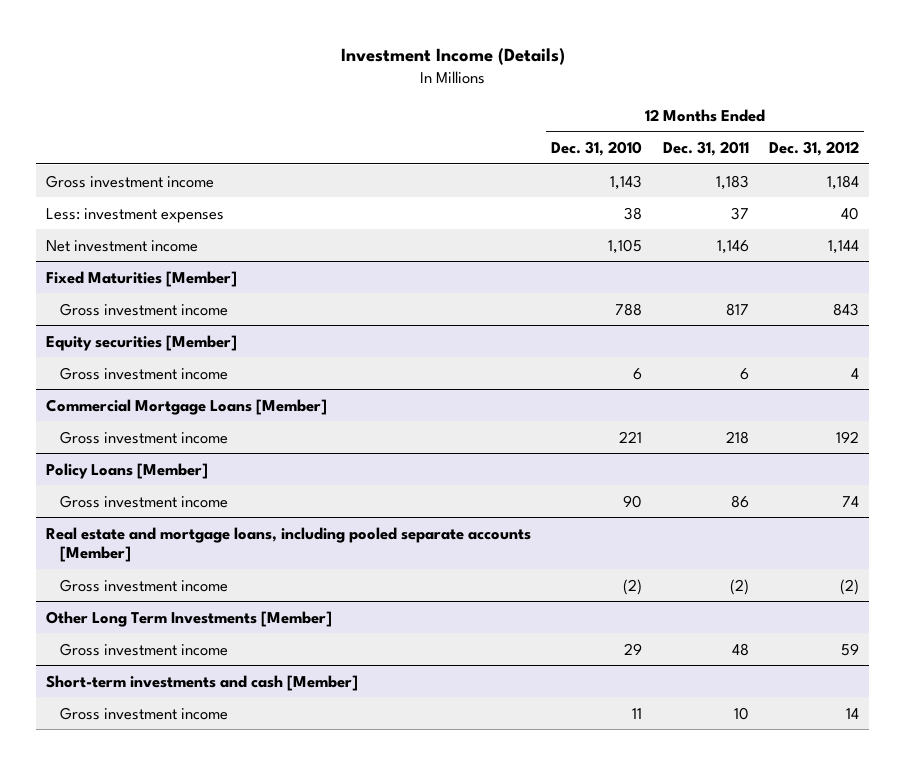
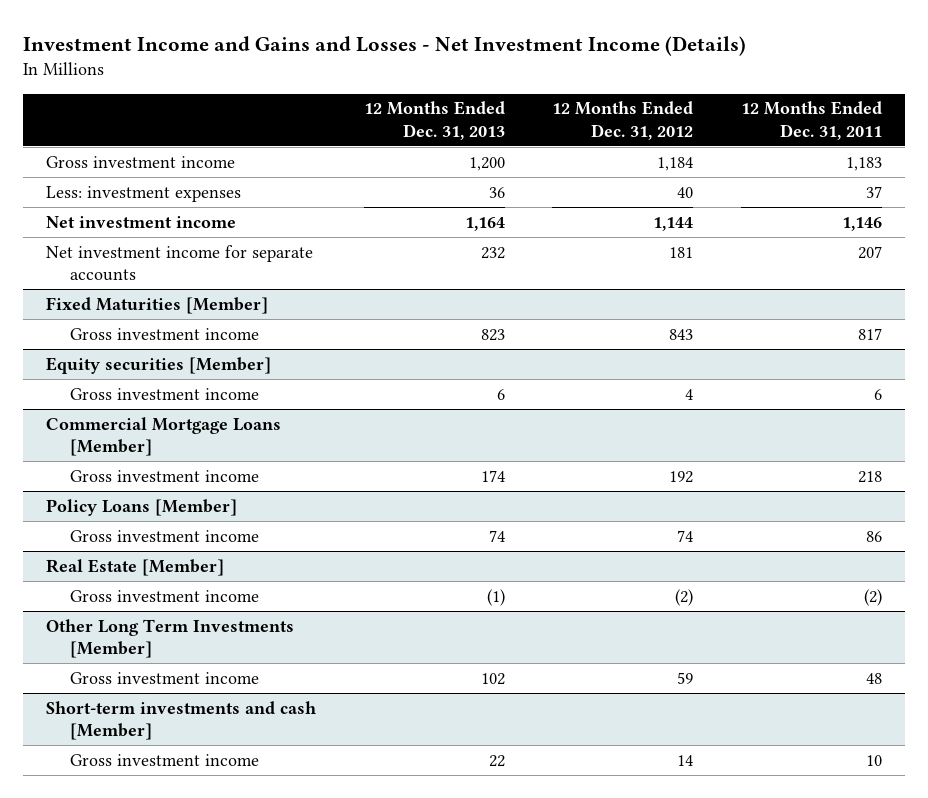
[340,48,565,66] Investment Income (Details) -> [22,35,746,56] Investment Income and Gains and Losses - Net Investment Income (Details)
[551,141,643,157] Dec. 31, 2010 -> none
none -> [363,101,505,140] 12 Months Ended Dec. 31, 2013
none -> [46,244,314,282] Net investment income for separate accounts
[45,526,531,563] Real estate and mortgage loans, including pooled separate accounts [Member] -> none
none -> [46,558,225,576] Real Estate [Member]

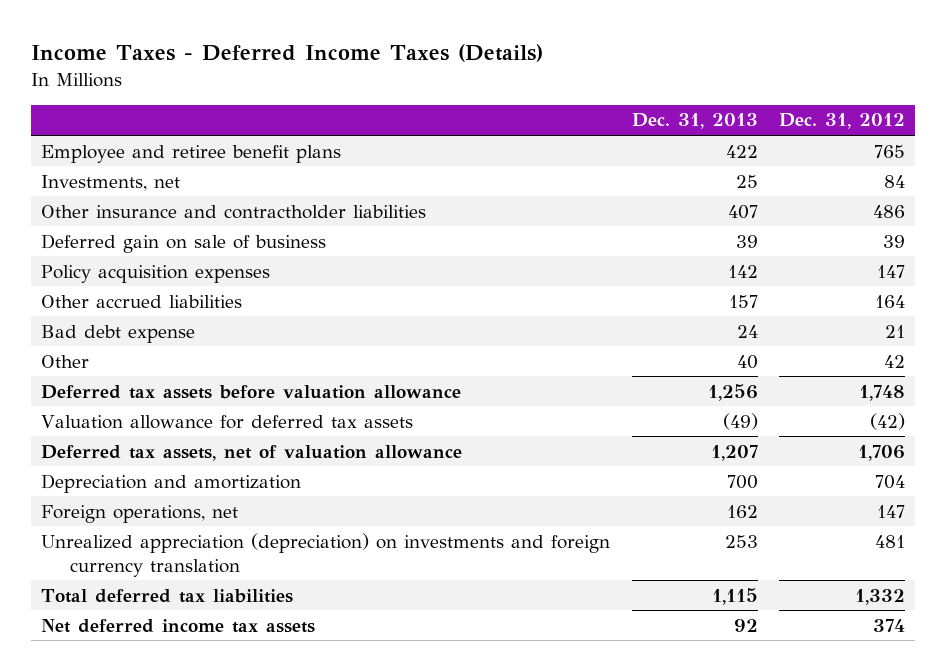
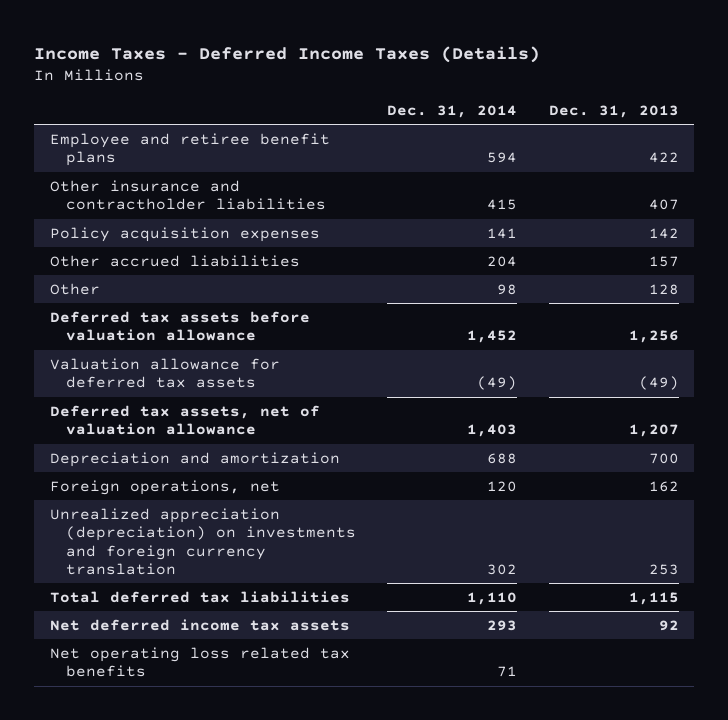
[778,113,905,130] Dec. 31, 2012 -> none
none -> [387,104,518,118] Dec. 31, 2014
[41,174,181,191] Investments, net -> none
[41,233,327,253] Deferred gain on sale of business -> none
[41,324,196,343] Bad debt expense -> none
[736,354,758,369] 40 -> [648,283,679,295] 128
none -> [49,646,350,678] Net operating loss related tax benefits

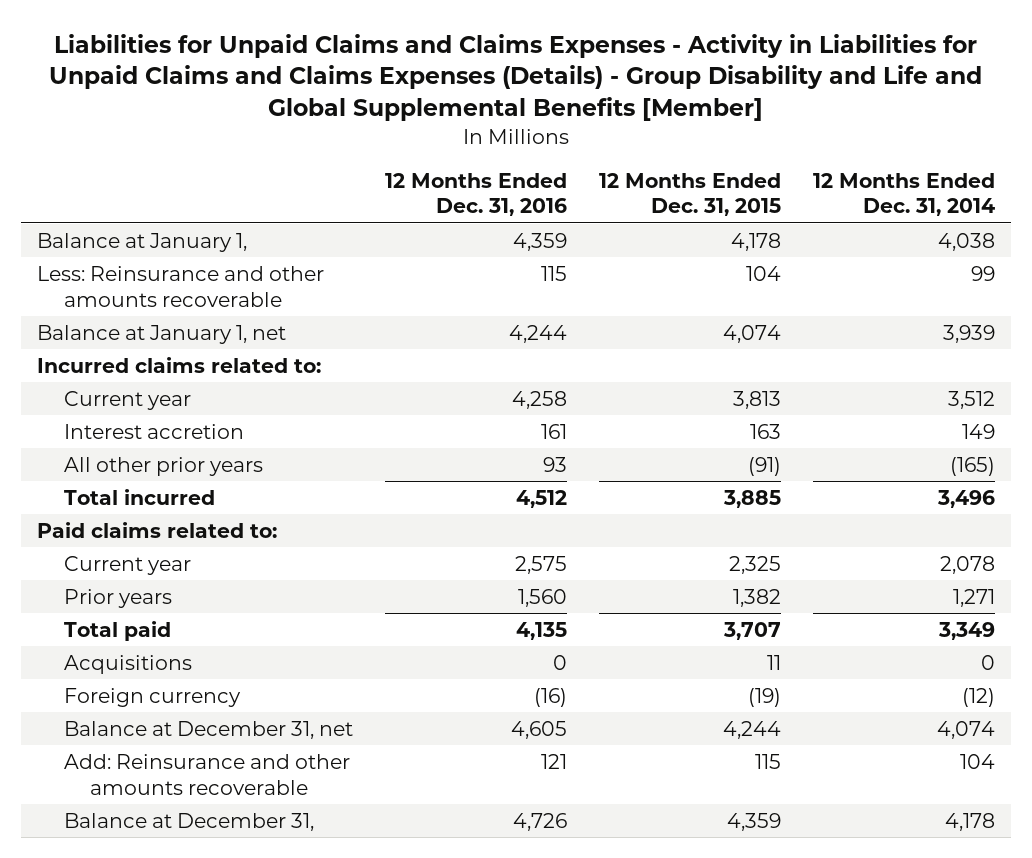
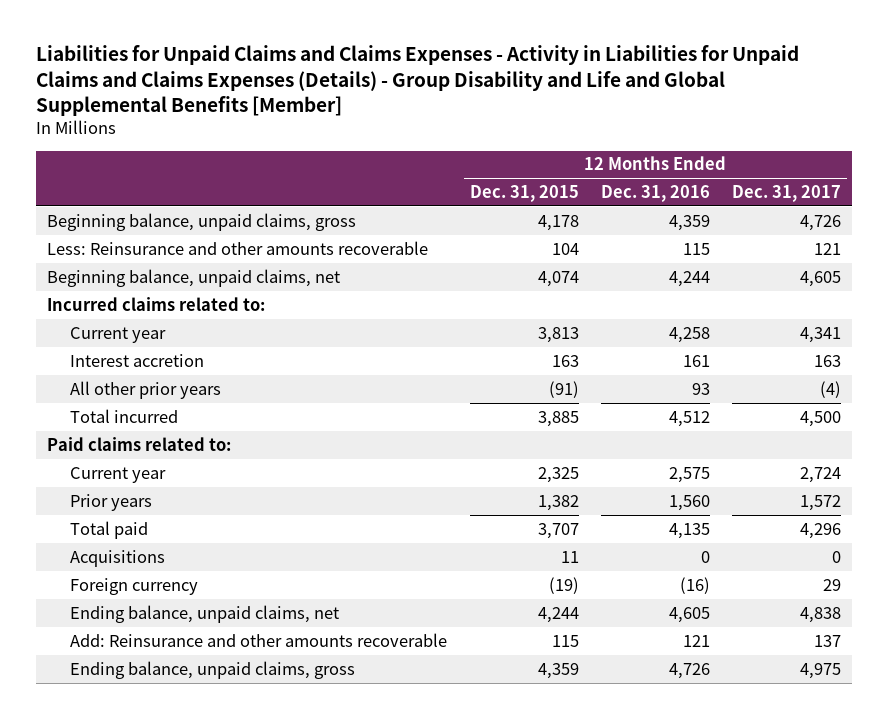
[812,172,995,217] 12 Months Ended Dec. 31, 2014 -> none
none -> [732,184,842,202] Dec. 31, 2017
[37,232,248,252] Balance at January 1, -> [47,212,357,231] Beginning balance, unpaid claims, gross
[37,324,287,344] Balance at January 1, net -> [47,268,341,287] Beginning balance, unpaid claims, net
[63,720,353,739] Balance at December 31, net -> [70,604,340,623] Ending balance, unpaid claims, net
[63,812,314,831] Balance at December 31, -> [70,660,356,679] Ending balance, unpaid claims, gross

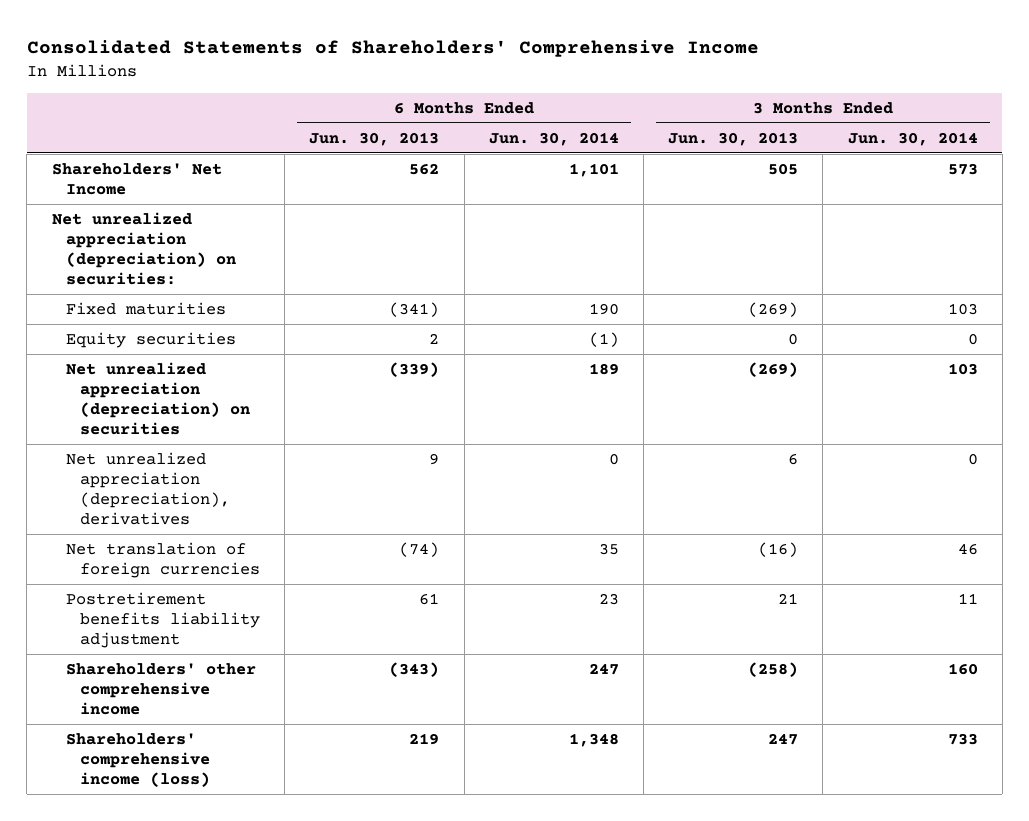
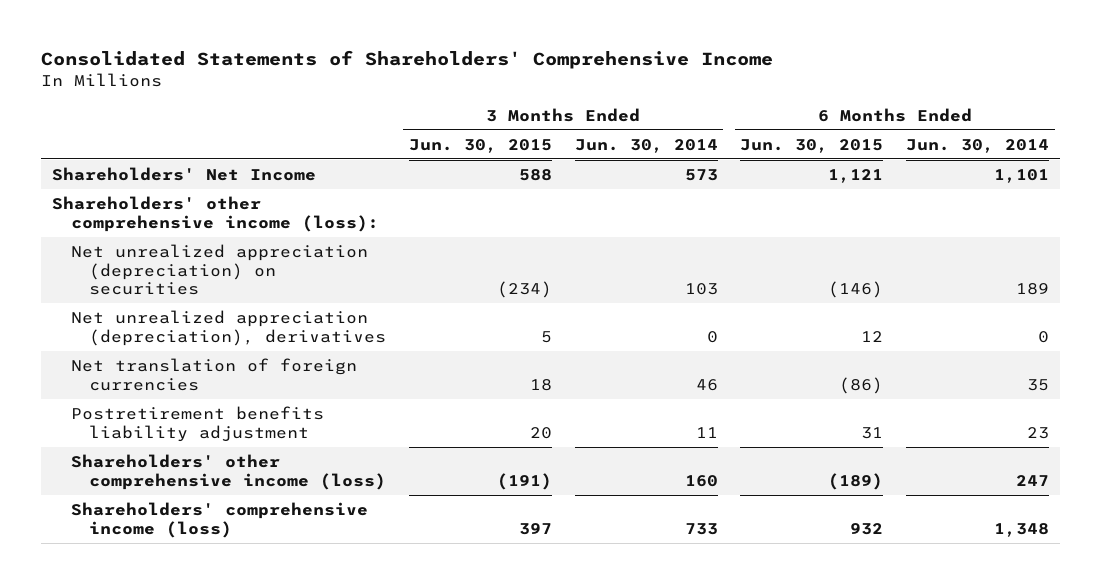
[309,131,440,146] Jun. 30, 2013 -> none
[668,131,799,146] Jun. 30, 2013 -> none
none -> [408,138,552,153] Jun. 30, 2015
none -> [740,138,884,153] Jun. 30, 2015
[51,211,236,286] Net unrealized appreciation (depreciation) on securities: -> none
[65,301,226,315] Fixed maturities -> none
[65,331,236,348] Equity securities -> none
none -> [52,195,379,232] Shareholders' other comprehensive income (loss):
[65,662,256,716] Shareholders' other comprehensive income -> [70,453,387,490] Shareholders' other comprehensive income (loss)

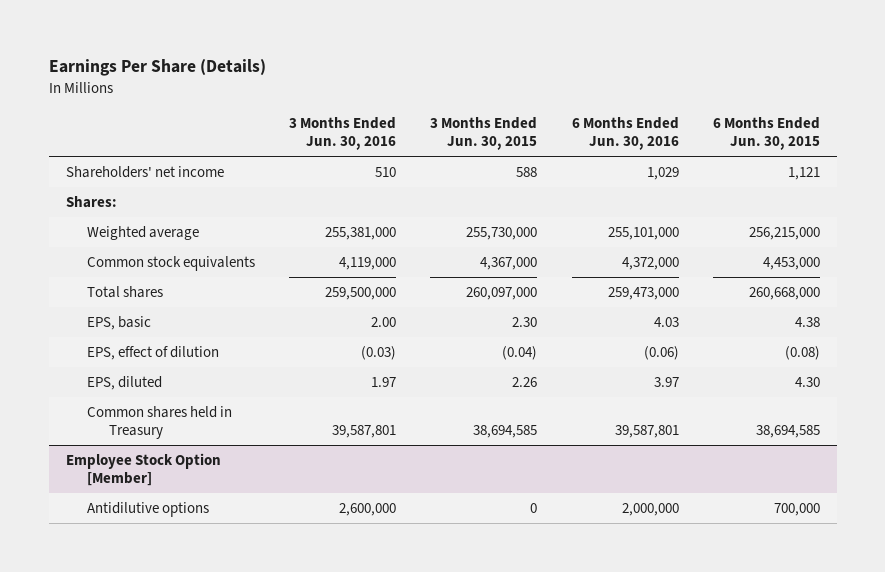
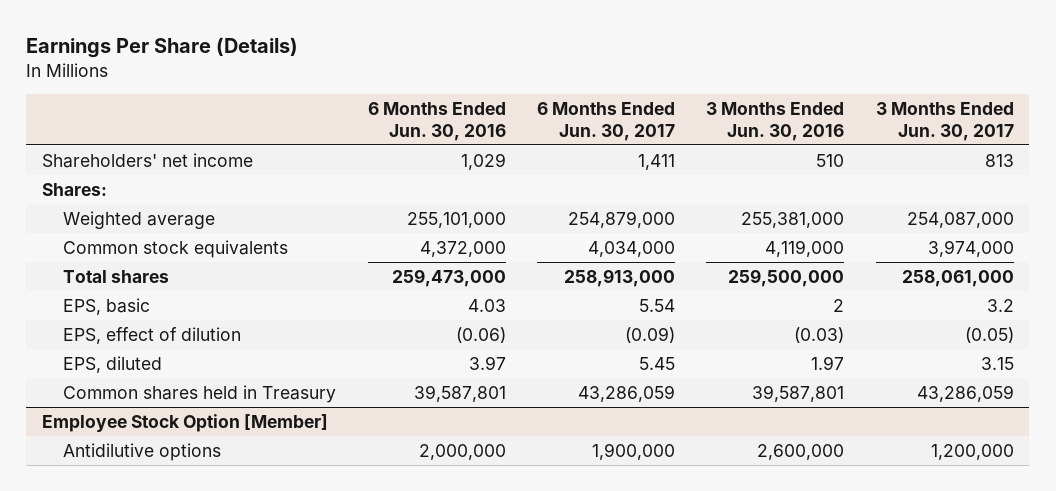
[430,117,538,151] 3 Months Ended Jun. 30, 2015 -> none
[712,117,820,151] 6 Months Ended Jun. 30, 2015 -> none
none -> [537,102,676,141] 6 Months Ended Jun. 30, 2017
none -> [875,102,1014,141] 3 Months Ended Jun. 30, 2017
[371,317,397,328] 2.00 -> [833,298,845,312] 2

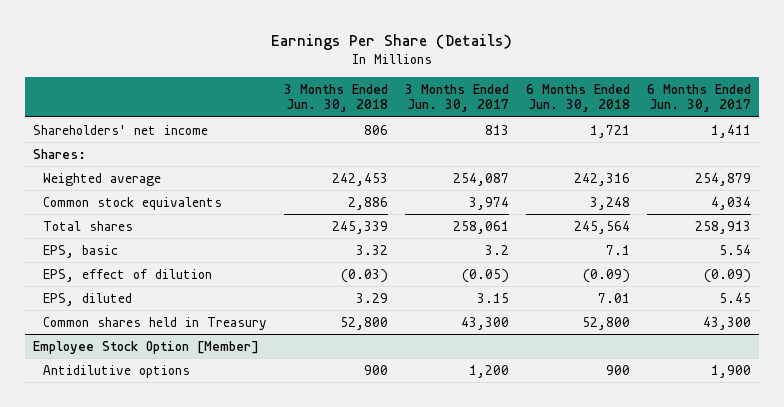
[367,102,506,141] 6 Months Ended Jun. 30, 2016 -> none
[706,102,845,141] 3 Months Ended Jun. 30, 2016 -> none
none -> [283,83,388,113] 3 Months Ended Jun. 30, 2018
none -> [525,83,630,113] 6 Months Ended Jun. 30, 2018
[568,210,676,228] 254,879,000 -> [694,172,751,186] 254,879
[906,211,1014,228] 254,087,000 -> [452,172,509,186] 254,087
[588,240,676,257] 4,034,000 -> [710,196,751,210] 4,034
[927,239,1014,257] 3,974,000 -> [468,196,509,210] 3,974
[564,268,676,287] 258,913,000 -> [694,220,751,234] 258,913
[901,269,1014,287] 258,061,000 -> [452,220,509,234] 258,061
[578,384,676,402] 43,286,059 -> [702,316,751,330] 43,300
[916,384,1014,402] 43,286,059 -> [460,316,509,330] 43,300
[592,442,676,460] 1,900,000 -> [710,364,751,378] 1,900
[930,443,1014,460] 1,200,000 -> [468,364,509,378] 1,200

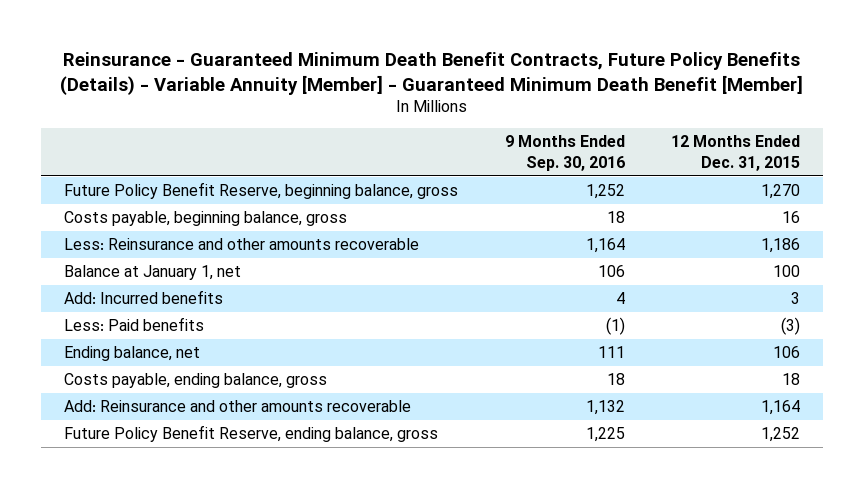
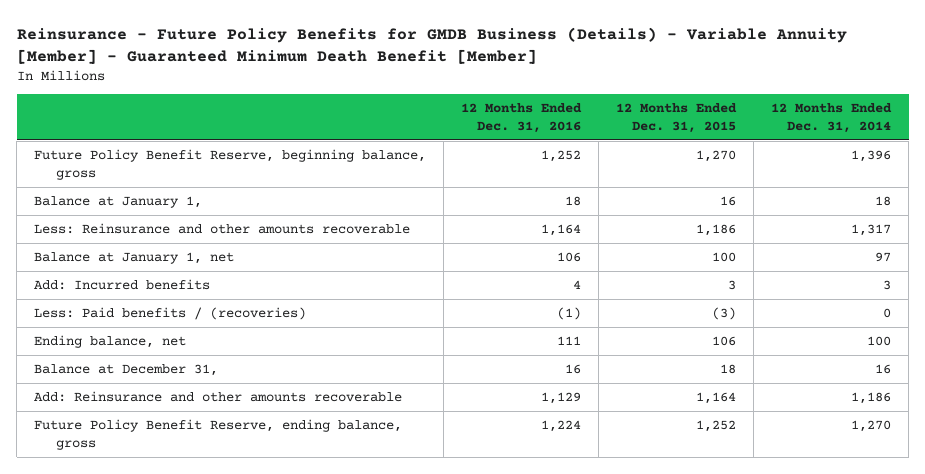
[60,52,804,95] Reinsurance - Guaranteed Minimum Death Benefit Contracts, Future Policy Benefits (Details) - Variable Annuity [Member] - Guaranteed Minimum Death Benefit [Member] -> [16,26,847,64] Reinsurance - Future Policy Benefits for GMDB Business (Details) - Variable Annuity [Member] - Guaranteed Minimum Death Benefit [Member]
[504,135,625,171] 9 Months Ended Sep. 30, 2016 -> none
none -> [461,103,583,133] 12 Months Ended Dec. 31, 2016
none -> [771,103,893,133] 12 Months Ended Dec. 31, 2014
[64,211,348,227] Costs payable, beginning balance, gross -> [34,196,203,209] Balance at January 1,
[64,317,205,332] Less: Paid benefits -> [34,307,307,321] Less: Paid benefits / (recoveries)
[64,373,328,389] Costs payable, ending balance, gross -> [34,364,219,377] Balance at December 31,

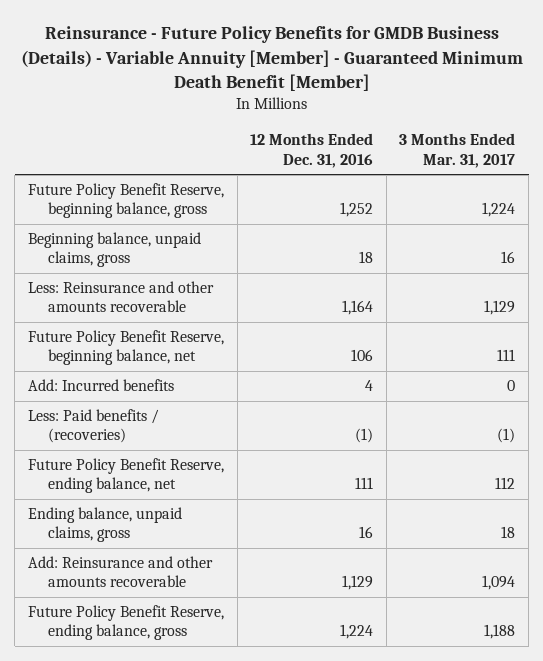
[616,103,738,133] 12 Months Ended Dec. 31, 2015 -> none
[771,103,893,133] 12 Months Ended Dec. 31, 2014 -> none
none -> [399,133,516,168] 3 Months Ended Mar. 31, 2017
[34,196,203,209] Balance at January 1, -> [27,232,201,268] Beginning balance, unpaid claims, gross
[34,252,235,265] Balance at January 1, net -> [27,330,224,366] Future Policy Benefit Reserve, beginning balance, net
[34,335,187,349] Ending balance, net -> [27,458,224,494] Future Policy Benefit Reserve, ending balance, net
[34,364,219,377] Balance at December 31, -> [27,507,182,543] Ending balance, unpaid claims, gross

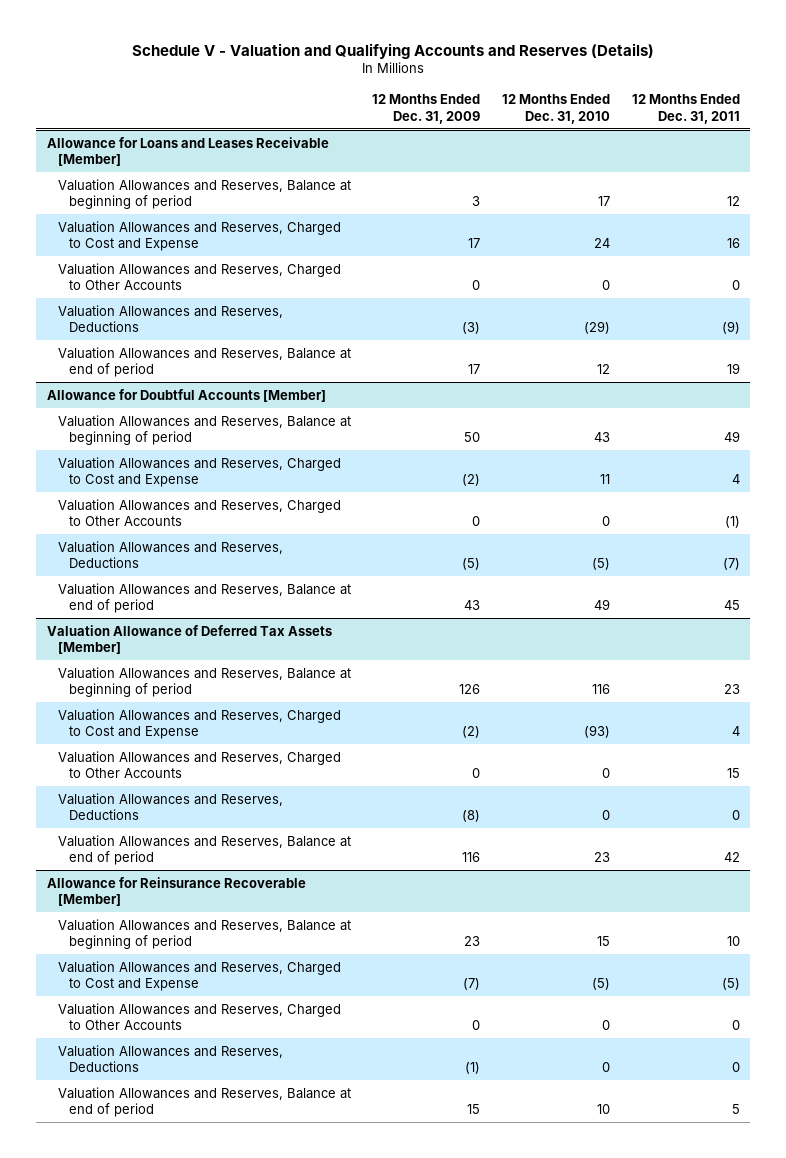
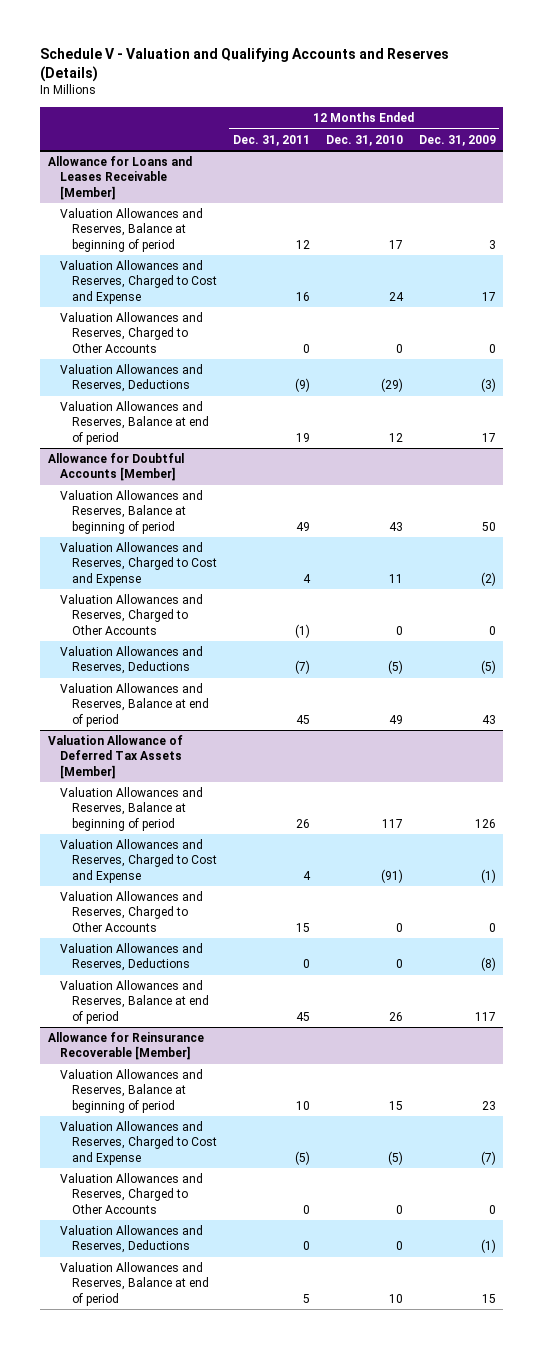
[591,684,610,695] 116 -> [381,818,403,828] 117
[723,684,740,695] 23 -> [296,818,311,828] 26
[462,726,481,739] (2) -> [480,868,496,883] (1)
[583,725,610,739] (93) -> [380,868,403,883] (91)
[462,852,481,863] 116 -> [474,1011,496,1021] 117
[593,852,610,863] 23 -> [388,1011,403,1021] 26
[723,852,740,863] 42 -> [296,1011,311,1021] 45

